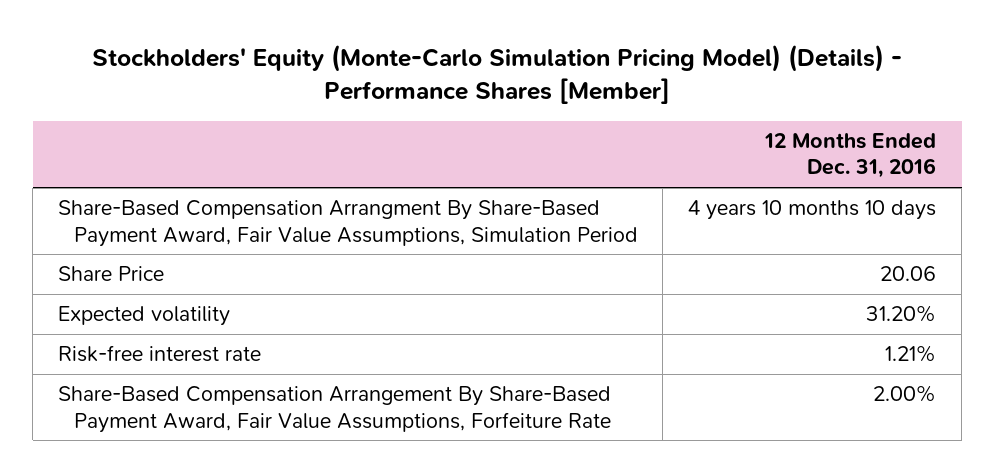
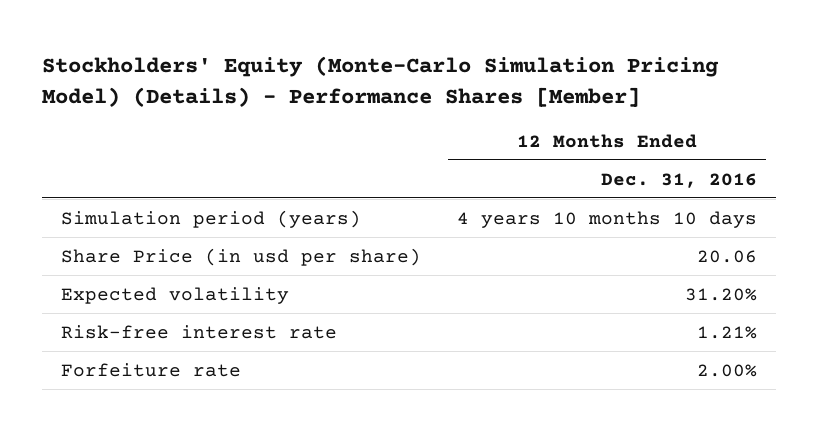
[58,200,638,247] Share-Based Compensation Arrangment By Share-Based Payment Award, Fair Value Assumptions, Simulation Period -> [60,209,361,228] Simulation period (years)
[58,266,165,282] Share Price -> [60,247,421,266] Share Price (in usd per share)
[58,386,612,433] Share-Based Compensation Arrangement By Share-Based Payment Award, Fair Value Assumptions, Forfeiture Rate -> [60,362,241,377] Forfeiture rate

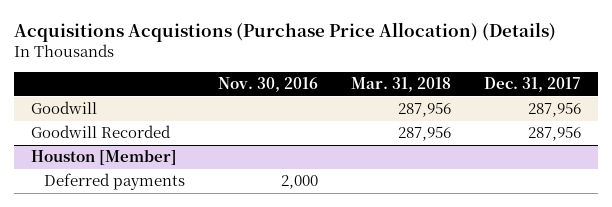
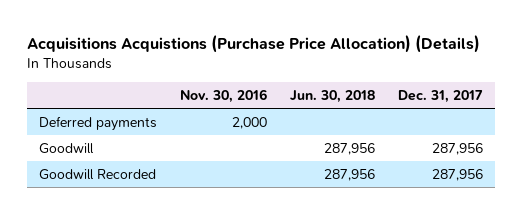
[351,77,452,93] Mar. 31, 2018 -> none
none -> [290,90,376,104] Jun. 30, 2018
none -> [38,115,157,131] Deferred payments
[30,150,177,166] Houston [Member] -> none
[43,173,185,191] Deferred payments -> none

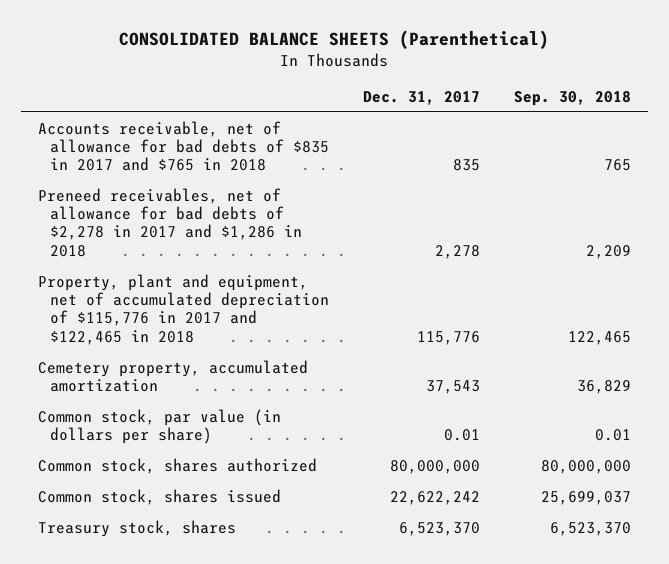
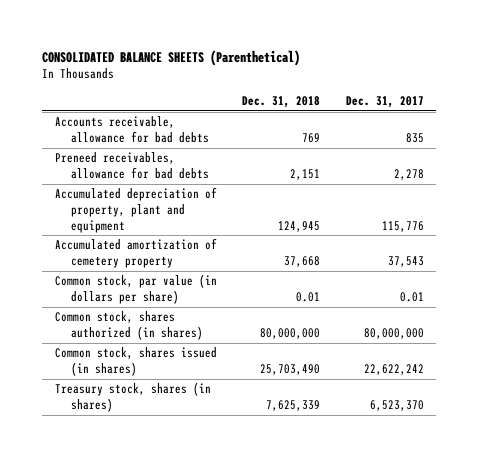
[513,91,631,107] Sep. 30, 2018 -> none
none -> [242,96,321,109] Dec. 31, 2018
[37,120,330,172] Accounts receivable, net of allowance for bad debts of $835 in 2017 and $765 in 2018 -> [55,116,210,143] Accounts receivable, allowance for bad debts
[37,187,303,257] Preneed receivables, net of allowance for bad debts of $2,278 in 2017 and $1,286 in 2018 -> [55,152,210,179] Preneed receivables, allowance for bad debts
[37,273,330,345] Property, plant and equipment, net of accumulated depreciation of $115,776 in 2017 and $122,465 in 2018 -> [55,187,218,233] Accumulated depreciation of property, plant and equipment
[37,359,308,393] Cemetery property, accumulated amortization -> [55,238,218,268] Accumulated amortization of cemetery property
[37,457,317,474] Common stock, shares authorized -> [55,311,204,340] Common stock, shares authorized (in shares)
[37,488,281,505] Common stock, shares issued -> [55,347,218,376] Common stock, shares issued (in shares)
[37,519,236,537] Treasury stock, shares -> [55,382,212,412] Treasury stock, shares (in shares)

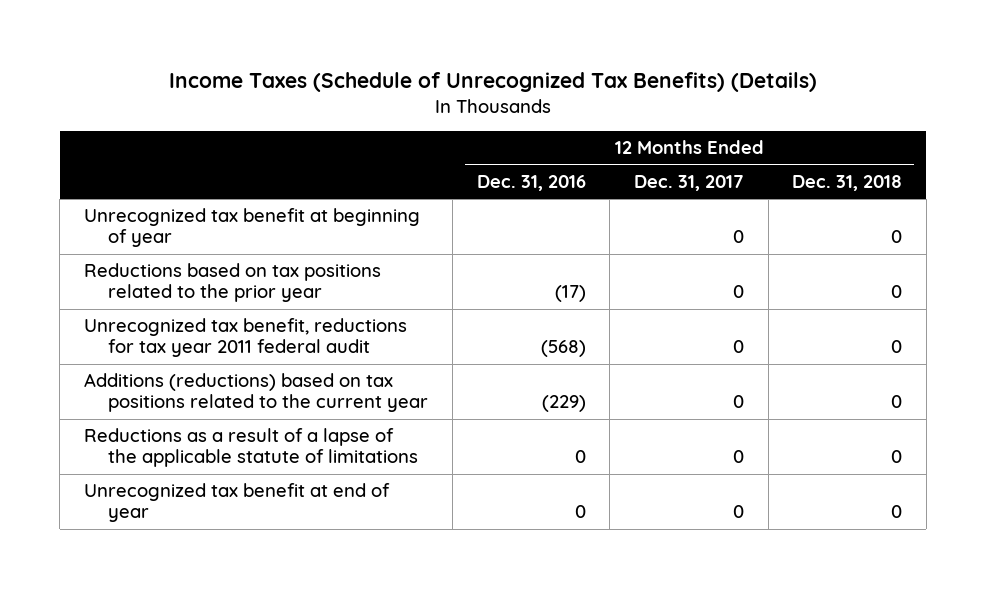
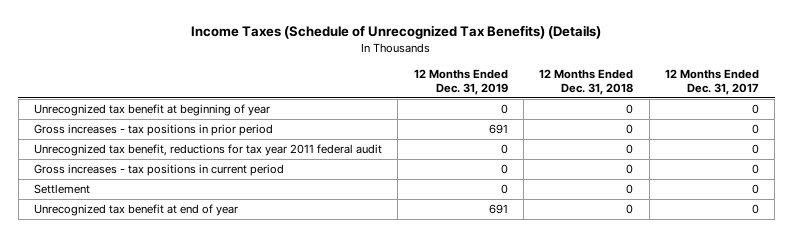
[476,174,586,191] Dec. 31, 2016 -> none
none -> [413,68,508,96] 12 Months Ended Dec. 31, 2019
[83,263,381,303] Reductions based on tax positions related to the prior year -> [33,123,273,136] Gross increases - tax positions in prior period
[83,373,429,413] Additions (reductions) based on tax positions related to the current year -> [33,163,284,176] Gross increases - tax positions in current period
[83,428,419,468] Reductions as a result of a lapse of the applicable statute of limitations -> [33,183,90,194] Settlement

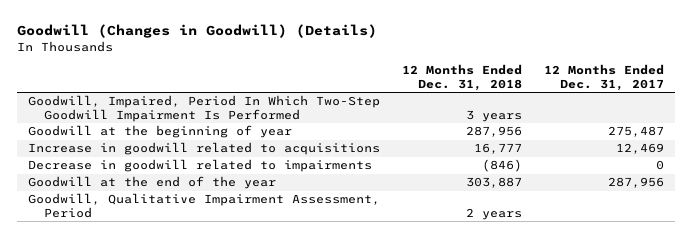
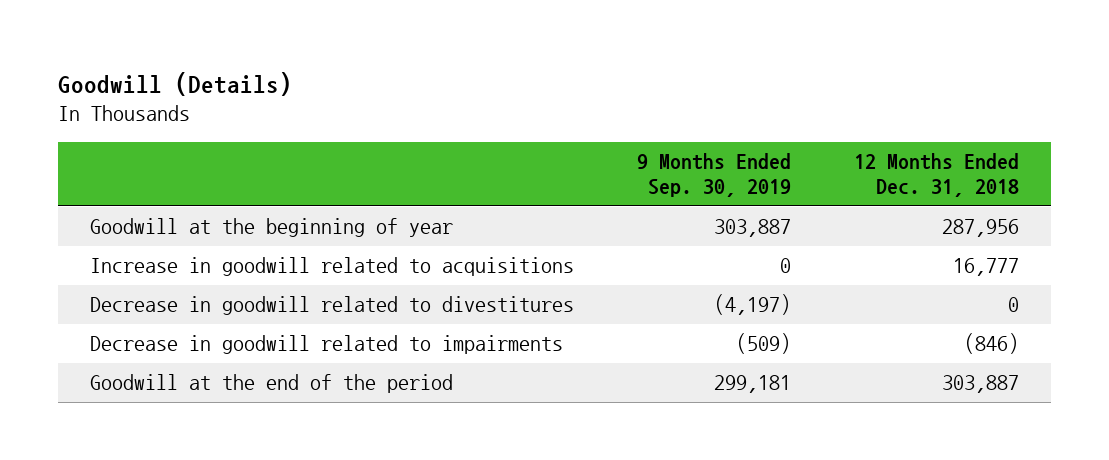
[17,24,378,39] Goodwill (Changes in Goodwill) (Details) -> [58,71,293,96] Goodwill (Details)
[543,64,664,92] 12 Months Ended Dec. 31, 2017 -> none
none -> [637,153,792,198] 9 Months Ended Sep. 30, 2019
[28,95,381,122] Goodwill, Impaired, Period In Which Two-Step Goodwill Impairment Is Performed -> none
none -> [90,296,575,316] Decrease in goodwill related to divestitures
[28,193,381,218] Goodwill, Qualitative Impairment Assessment, Period -> none
[28,176,277,190] Goodwill at the end of the year -> [90,374,454,394] Goodwill at the end of the period

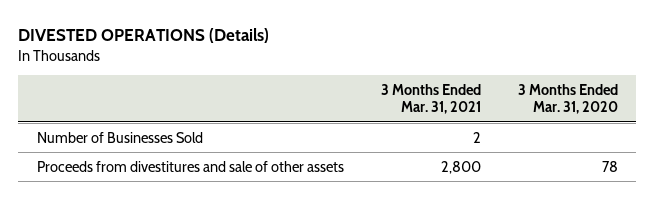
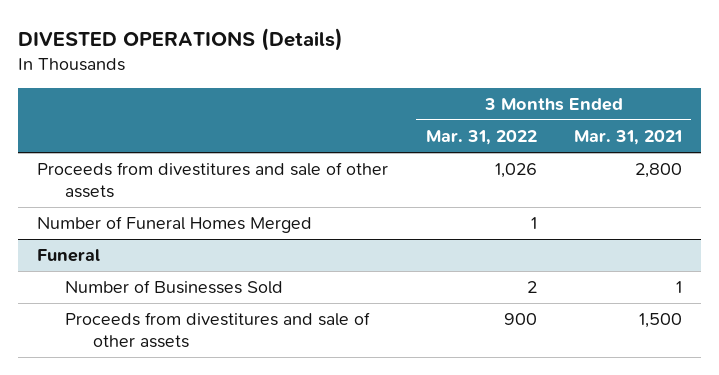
[517,83,618,115] 3 Months Ended Mar. 31, 2020 -> none
none -> [425,130,537,146] Mar. 31, 2022
[36,131,203,143] Number of Businesses Sold -> none
none -> [36,216,312,234] Number of Funeral Homes Merged
none -> [36,249,100,263] Funeral
none -> [65,280,284,295] Number of Businesses Sold
none -> [65,312,371,348] Proceeds from divestitures and sale of other assets

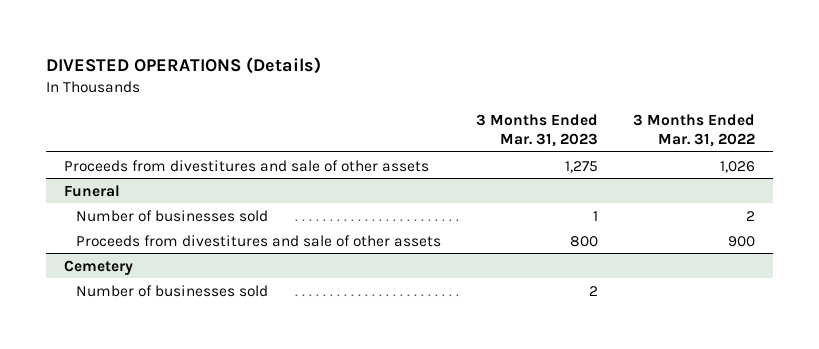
[574,130,683,146] Mar. 31, 2021 -> none
none -> [476,114,599,147] 3 Months Ended Mar. 31, 2023
[36,216,312,234] Number of Funeral Homes Merged -> none
[65,280,284,295] Number of Businesses Sold -> [76,209,269,222] Number of businesses sold
none -> [63,259,133,275] Cemetery
none -> [76,284,269,297] Number of businesses sold

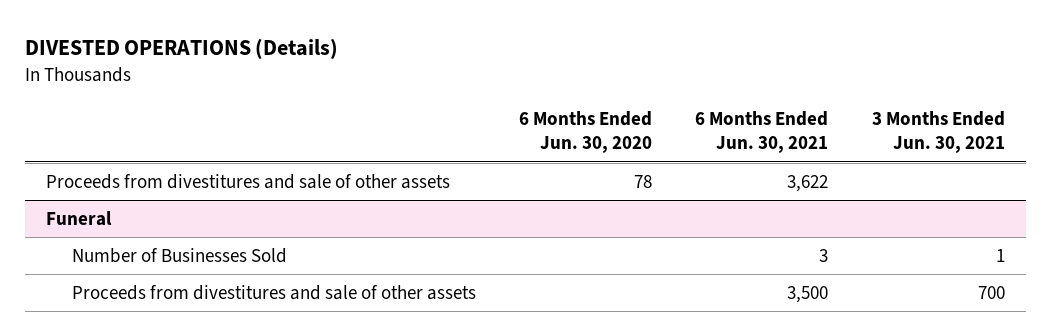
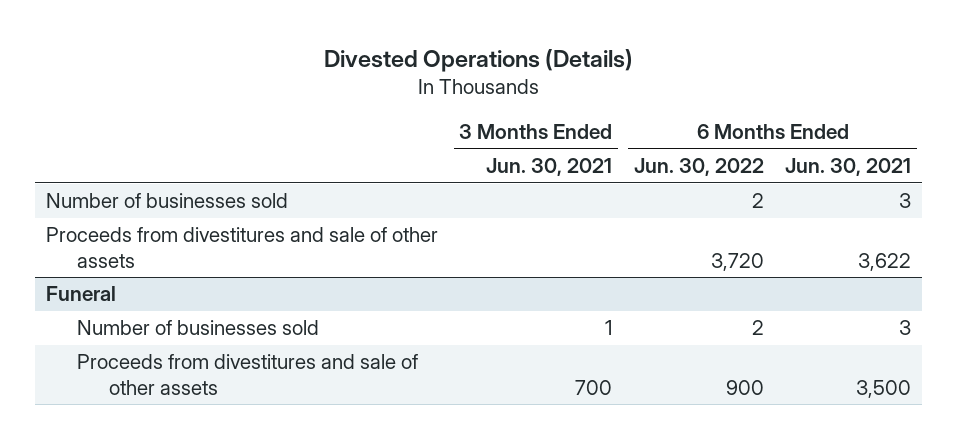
[24,37,338,59] DIVESTED OPERATIONS (Details) -> [323,48,633,72] Divested Operations (Details)
[518,110,652,154] 6 Months Ended Jun. 30, 2020 -> none
none -> [633,158,764,177] Jun. 30, 2022
none -> [45,193,288,209] Number of businesses sold
[71,248,287,264] Number of Businesses Sold -> [77,320,320,336] Number of businesses sold

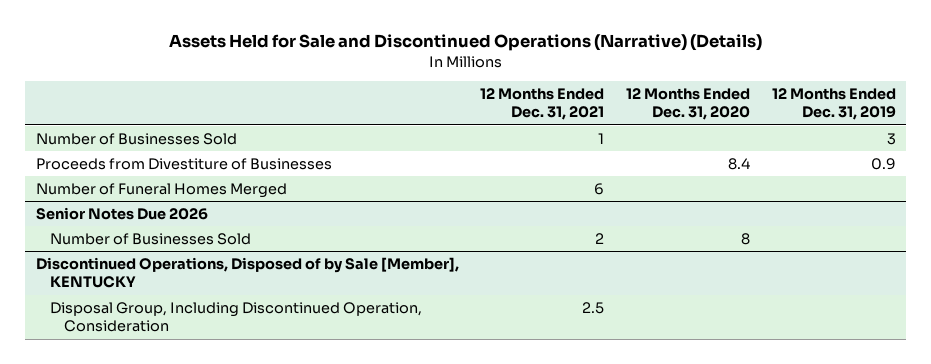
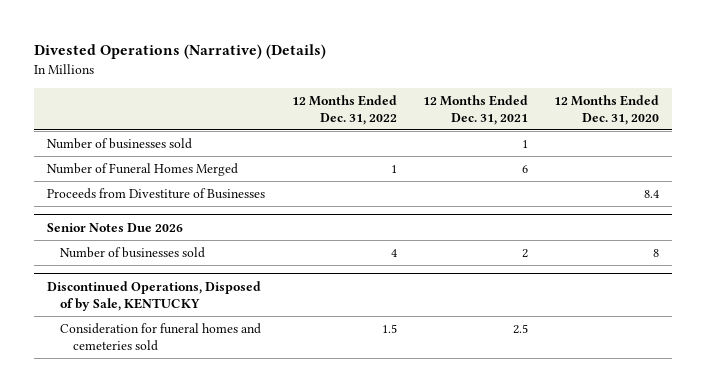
[168,34,762,52] Assets Held for Sale and Discontinued Operations (Narrative) (Details) -> [34,44,327,60] Divested Operations (Narrative) (Details)
[771,87,896,121] 12 Months Ended Dec. 31, 2019 -> none
none -> [291,94,397,125] 12 Months Ended Dec. 31, 2022
[35,132,237,145] Number of Businesses Sold -> [47,138,193,150] Number of businesses sold
[35,157,332,170] Proceeds from Divestiture of Businesses -> [47,188,266,200] Proceeds from Divestiture of Businesses
[49,232,251,245] Number of Businesses Sold -> [60,247,206,259] Number of businesses sold
[35,256,459,289] Discontinued Operations, Disposed of by Sale [Member], KENTUCKY -> [47,280,262,311] Discontinued Operations, Disposed of by Sale, KENTUCKY
[49,301,422,333] Disposal Group, Including Discontinued Operation, Consideration -> [60,323,262,352] Consideration for funeral homes and cemeteries sold

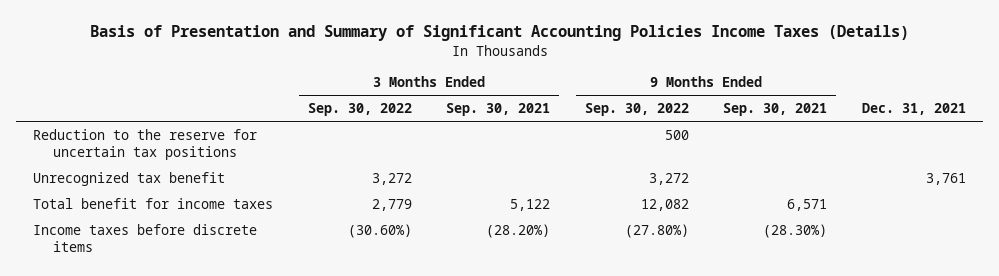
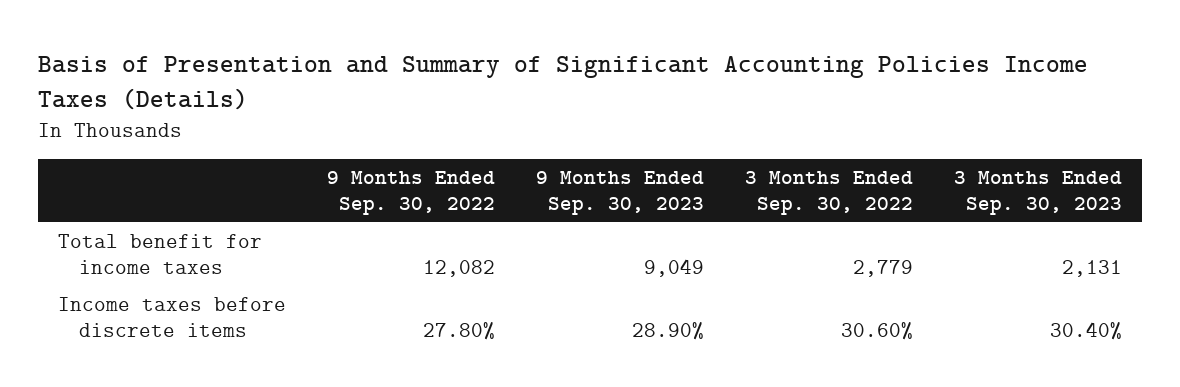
[446,103,551,117] Sep. 30, 2021 -> none
[723,103,828,117] Sep. 30, 2021 -> none
[861,103,966,116] Dec. 31, 2021 -> none
none -> [535,170,704,215] 9 Months Ended Sep. 30, 2023
none -> [953,170,1122,215] 3 Months Ended Sep. 30, 2023
[33,128,258,161] Reduction to the reserve for uncertain tax positions -> none
[33,171,226,186] Unrecognized tax benefit -> none
[347,223,412,238] (30.60%) -> [840,322,913,341] 30.60%
[624,223,689,238] (27.80%) -> [423,322,496,341] 27.80%

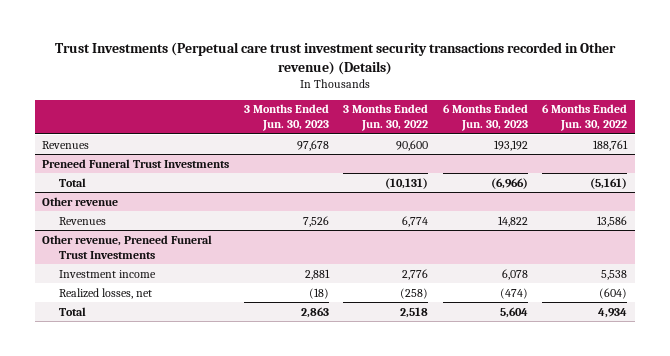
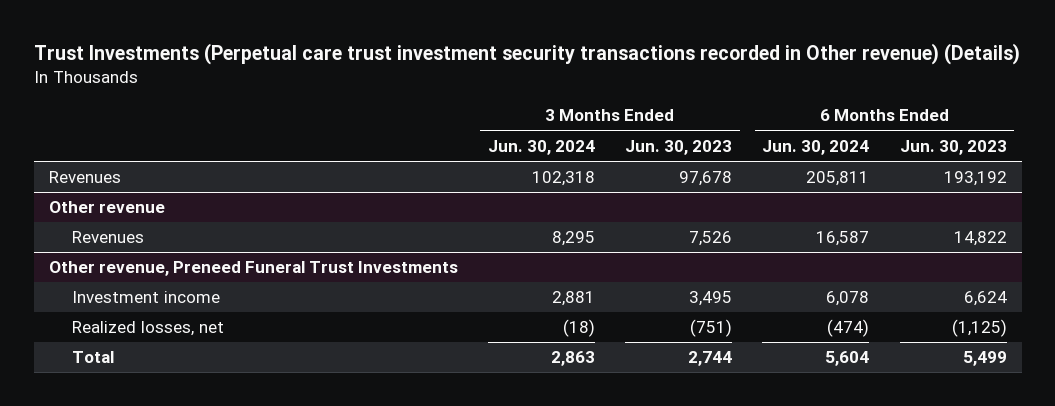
[343,104,429,132] 3 Months Ended Jun. 30, 2022 -> none
[542,104,628,132] 6 Months Ended Jun. 30, 2022 -> none
none -> [487,139,595,155] Jun. 30, 2024
none -> [762,139,870,155] Jun. 30, 2024
[42,158,230,168] Preneed Funeral Trust Investments -> none
[59,177,87,187] Total -> none
[304,268,330,280] 2,881 -> [689,291,733,307] 3,495
[501,268,528,280] 6,078 -> [963,291,1007,307] 6,624
[308,287,329,299] (18) -> [690,319,733,338] (751)
[499,287,528,299] (474) -> [951,319,1007,338] (1,125)
[300,306,329,318] 2,863 -> [688,351,733,367] 2,744
[499,306,528,318] 5,604 -> [962,351,1007,367] 5,499

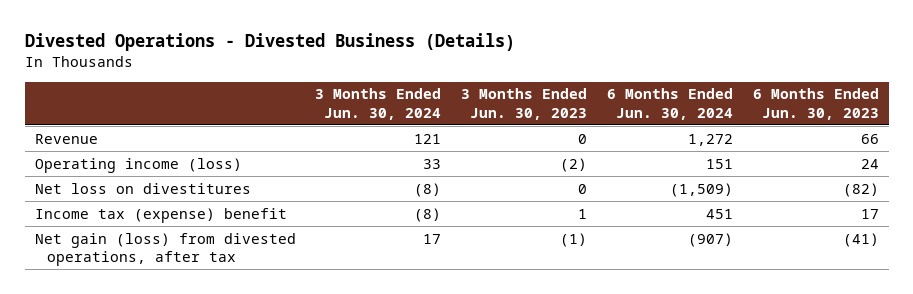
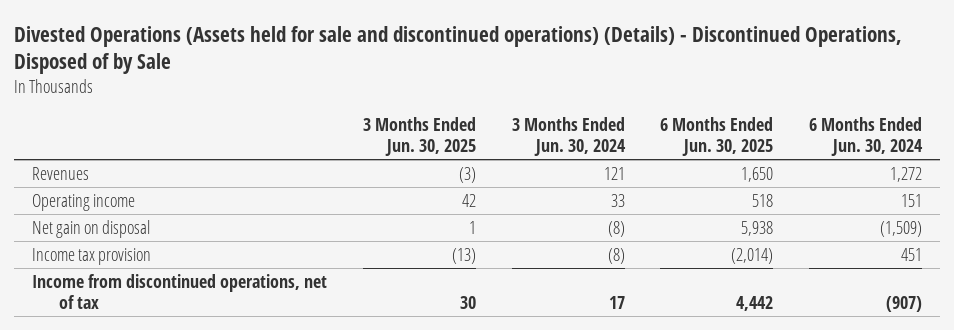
[24,33,515,52] Divested Operations - Divested Business (Details) -> [14,25,903,75] Divested Operations (Assets held for sale and discontinued operations) (Details) - Discontinued Operations, Disposed of by Sale
[461,88,588,120] 3 Months Ended Jun. 30, 2023 -> none
[752,88,879,120] 6 Months Ended Jun. 30, 2023 -> none
none -> [362,117,476,156] 3 Months Ended Jun. 30, 2025
none -> [660,117,774,156] 6 Months Ended Jun. 30, 2025
[34,133,98,144] Revenue -> [32,167,90,181] Revenues
[34,157,242,173] Operating income (loss) -> [32,194,136,212] Operating income
[34,182,251,194] Net loss on divestitures -> [32,220,151,239] Net gain on disposal
[34,207,287,223] Income tax (expense) benefit -> [32,248,152,266] Income tax provision
[34,232,296,267] Net gain (loss) from divested operations, after tax -> [32,274,328,309] Income from discontinued operations, net of tax

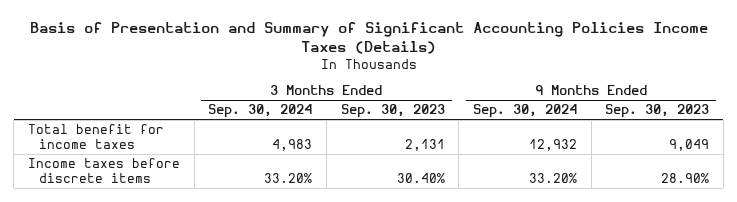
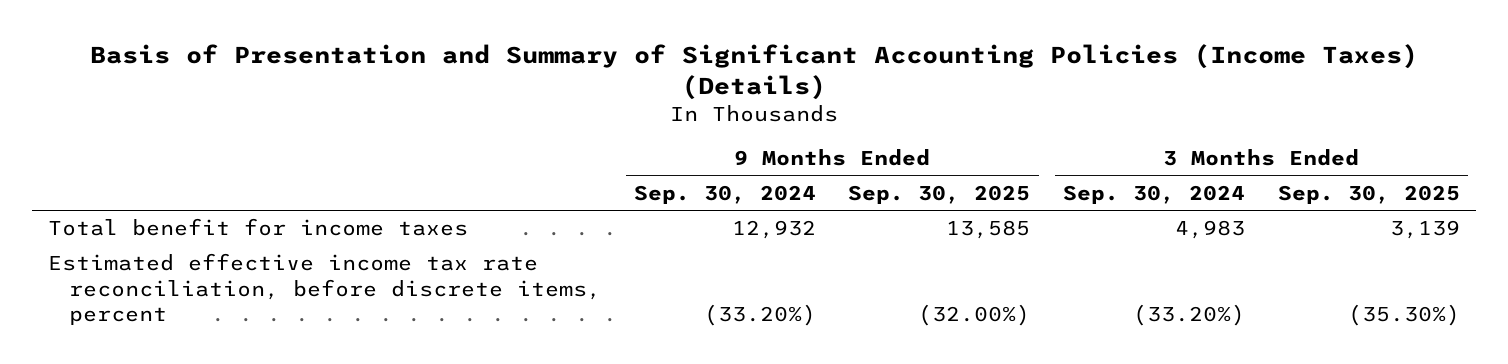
[29,21,708,55] Basis of Presentation and Summary of Significant Accounting Policies Income Taxes (Details) -> [90,44,1419,100] Basis of Presentation and Summary of Significant Accounting Policies (Income Taxes) (Details)
[340,104,445,119] Sep. 30, 2023 -> none
[605,104,710,119] Sep. 30, 2023 -> none
none -> [848,184,1031,204] Sep. 30, 2025
none -> [1277,184,1460,204] Sep. 30, 2025
[28,158,181,184] Income taxes before discrete items -> [48,253,602,326] Estimated effective income tax rate reconciliation, before discrete items, percent
[264,173,313,184] 33.20% -> [1133,304,1246,327] (33.20%)
[528,173,577,184] 33.20% -> [703,304,816,327] (33.20%)

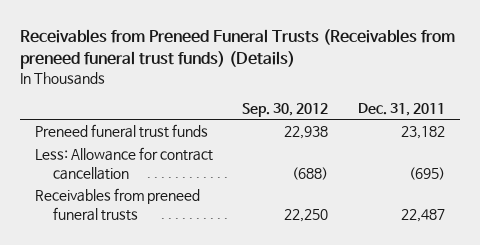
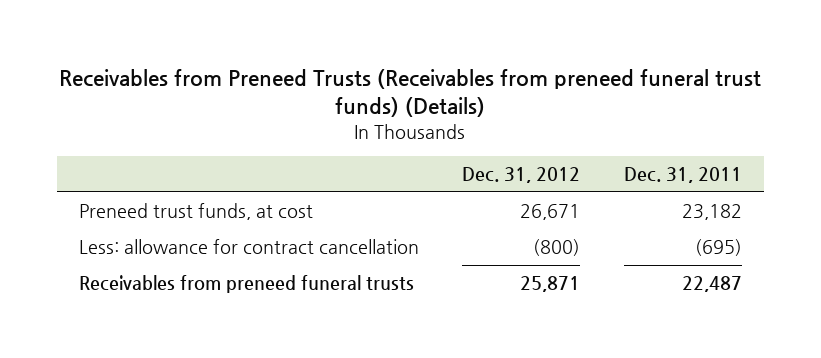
[19,28,455,69] Receivables from Preneed Funeral Trusts (Receivables from preneed funeral trust funds) (Details) -> [59,69,762,118] Receivables from Preneed Trusts (Receivables from preneed funeral trust funds) (Details)
[242,103,329,118] Sep. 30, 2012 -> none
none -> [462,166,581,183] Dec. 31, 2012
[34,124,208,139] Preneed funeral trust funds -> [79,203,314,221] Preneed trust funds, at cost
[34,147,213,180] Less: Allowance for contract cancellation -> [79,239,420,255] Less: allowance for contract cancellation

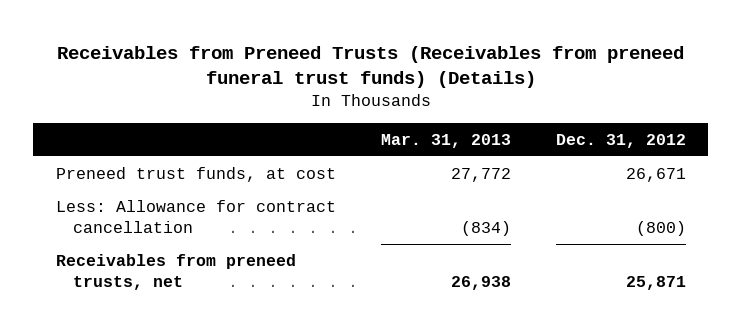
[623,166,742,183] Dec. 31, 2011 -> none
none -> [380,133,511,148] Mar. 31, 2013
[79,239,420,255] Less: allowance for contract cancellation -> [55,199,336,233] Less: Allowance for contract cancellation
[79,275,415,294] Receivables from preneed funeral trusts -> [55,253,296,290] Receivables from preneed trusts, net

